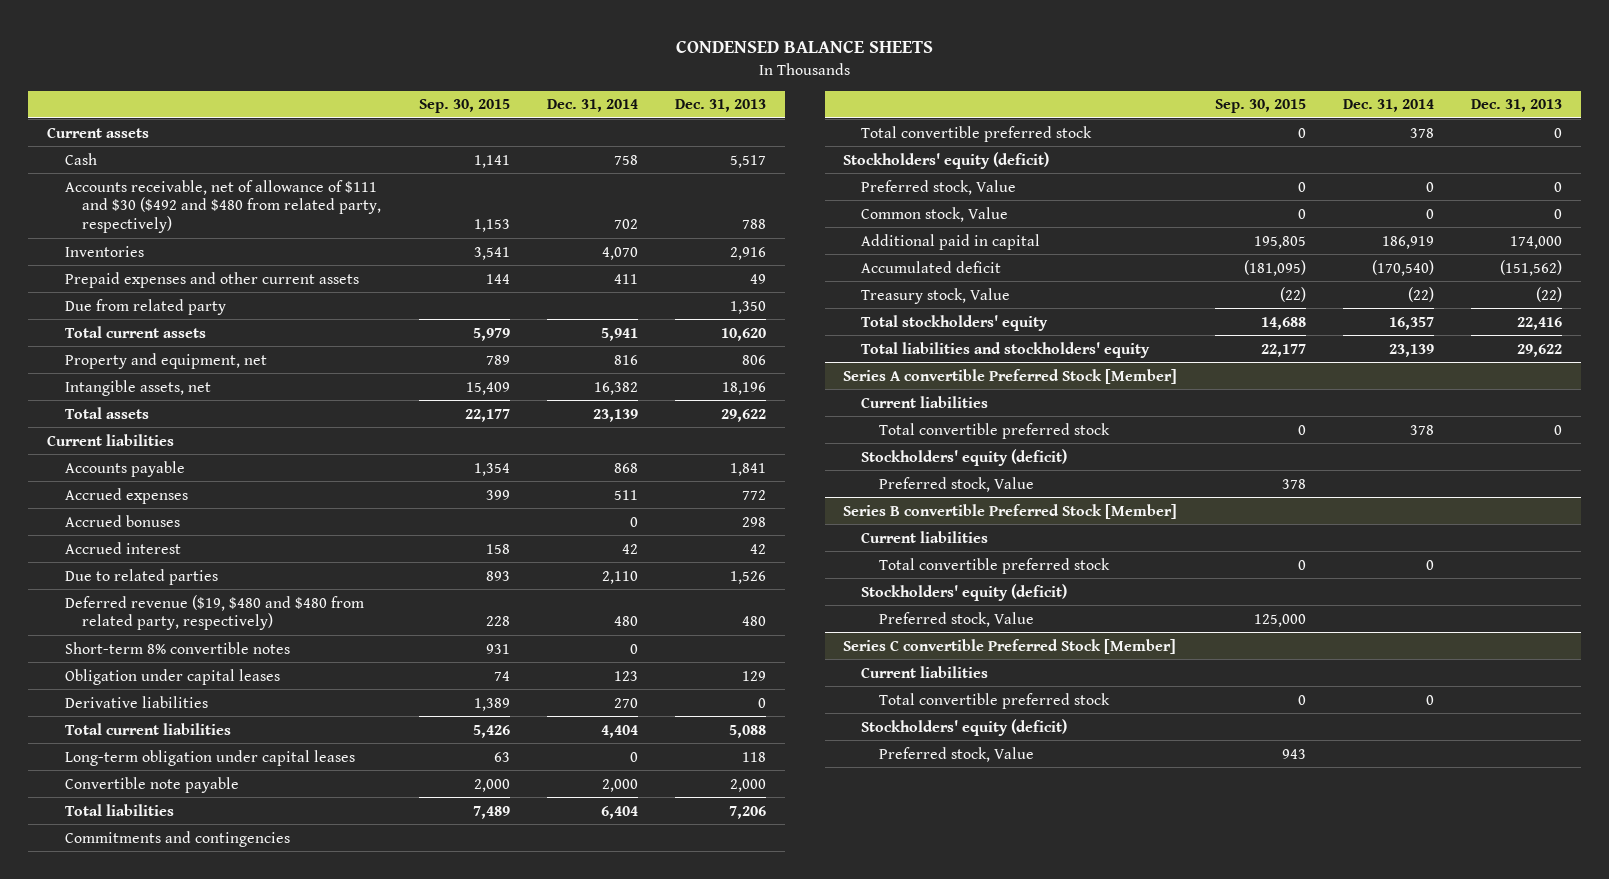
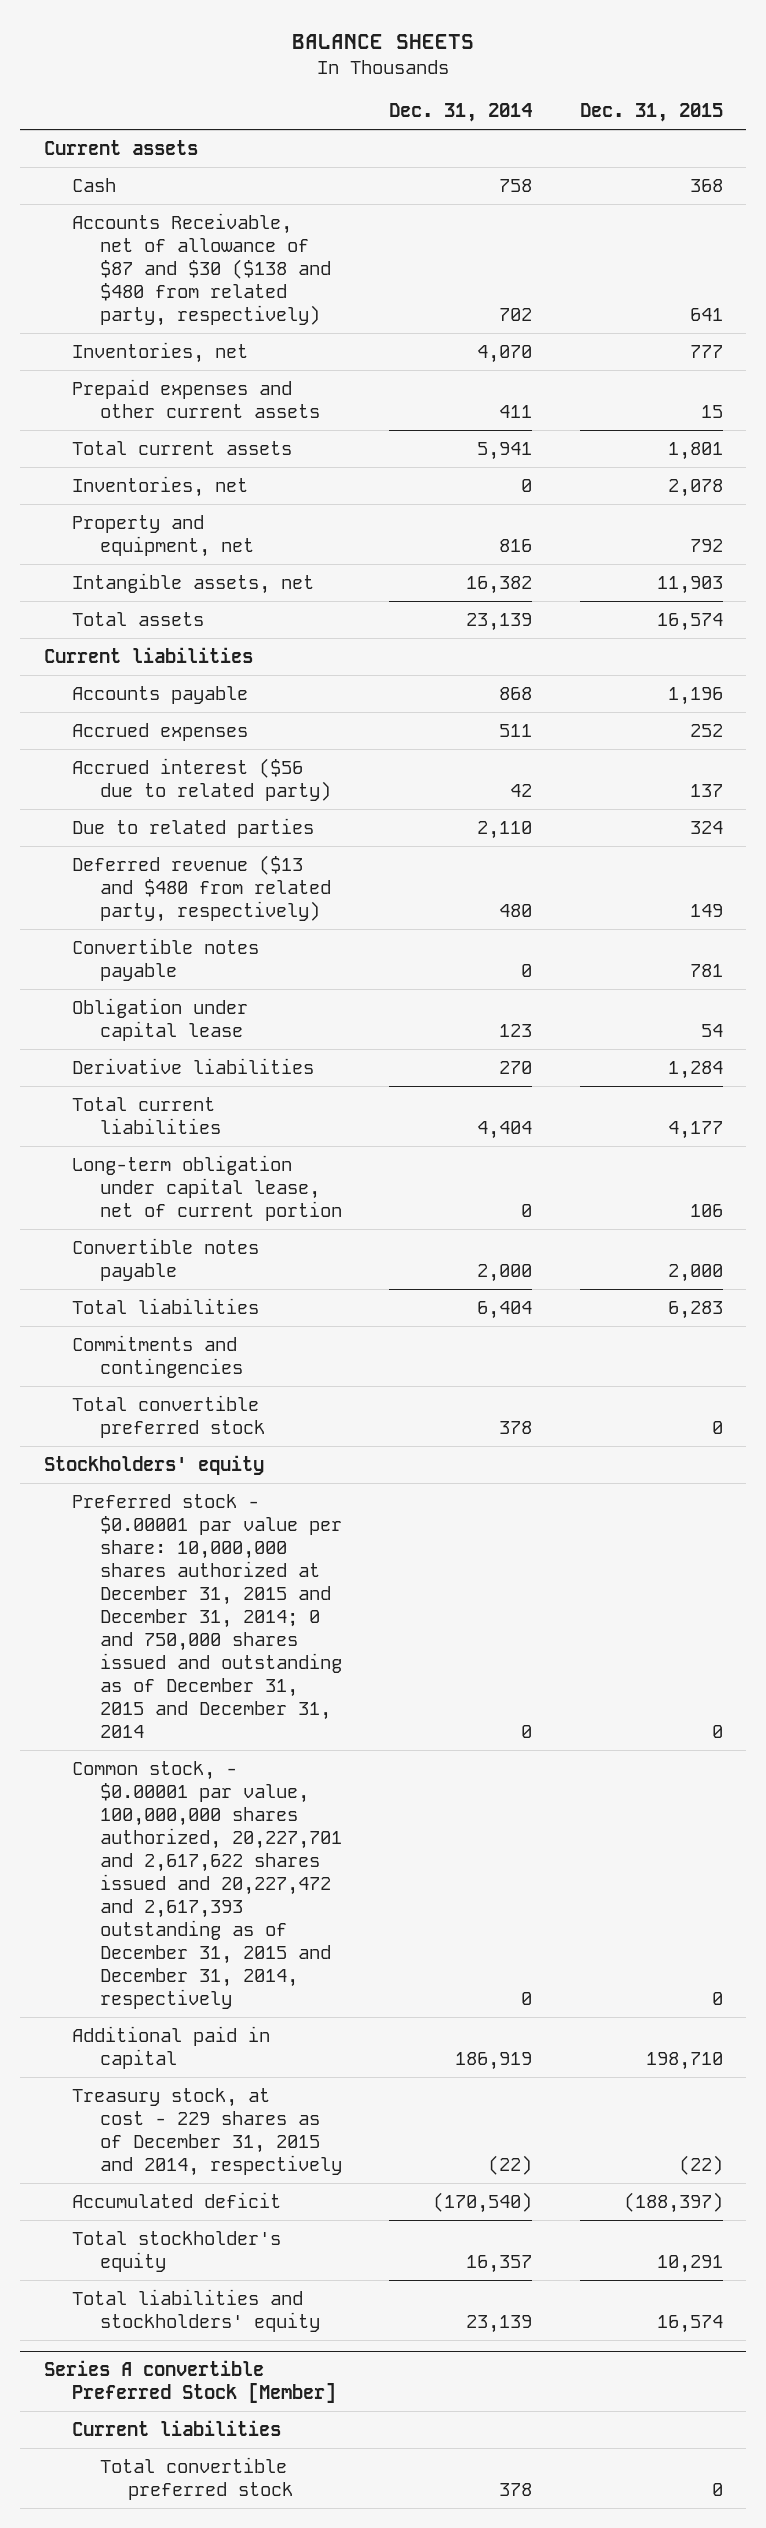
[675,40,933,54] CONDENSED BALANCE SHEETS -> [292,33,475,49] BALANCE SHEETS
[418,99,510,114] Sep. 30, 2015 -> none
[675,99,767,113] Dec. 31, 2013 -> none
none -> [579,103,723,123] Dec. 31, 2015
[64,179,382,234] Accounts receivable, net of allowance of $111 and $30 ($492 and $480 from related party, respectively) -> [71,212,332,327] Accounts Receivable, net of allowance of $87 and $30 ($138 and $480 from related party, respectively)
[64,245,144,257] Inventories -> [71,341,248,363] Inventories, net
[64,298,226,315] Due from related party -> none
none -> [71,475,248,497] Inventories, net
[64,514,180,527] Accrued bonuses -> none
[64,541,181,554] Accrued interest -> [71,757,332,801] Accrued interest ($56 due to related party)
[64,641,290,654] Short-term 8% convertible notes -> none
[64,594,364,631] Deferred revenue ($19, $480 and $480 from related party, respectively) -> [71,854,332,923] Deferred revenue ($13 and $480 from related party, respectively)
none -> [71,937,259,981] Convertible notes payable
[64,668,280,685] Obligation under capital leases -> [71,997,248,1041] Obligation under capital lease
[64,749,355,766] Long-term obligation under capital leases -> [71,1154,343,1222] Long-term obligation under capital lease, net of current portion
[64,776,239,793] Convertible note payable -> [71,1237,259,1281] Convertible notes payable
[843,151,1050,169] Stockholders' equity (deficit) -> [43,1454,264,1475] Stockholders' equity
[860,179,1016,195] Preferred stock, Value -> [71,1493,343,1739] Preferred stock - $0.00001 par value per share: 10,000,000 shares authorized at December 31, 2015 and December 31, 2014; 0 and 750,000 shares issued and outstanding as of December 31, 2015 and December 31, 2014
[860,206,1008,222] Common stock, Value -> [71,1760,343,2010] Common stock, - $0.00001 par value, 100,000,000 shares authorized, 20,227,701 and 2,617,622 shares issued and 20,227,472 and 2,617,393 outstanding as of December 31, 2015 and December 31, 2014, respectively
none -> [71,2087,343,2177] Treasury stock, at cost - 229 shares as of December 31, 2015 and 2014, respectively
[860,287,1010,304] Treasury stock, Value -> none
[860,314,1048,331] Total stockholders' equity -> [71,2230,281,2272] Total stockholder's equity
[860,448,1067,466] Stockholders' equity (deficit) -> none
[878,476,1034,492] Preferred stock, Value -> none
[843,503,1178,519] Series B convertible Preferred Stock [Member] -> none
[860,530,988,543] Current liabilities -> none
[878,557,1110,574] Total convertible preferred stock -> none
[860,583,1067,601] Stockholders' equity (deficit) -> none
[878,611,1034,627] Preferred stock, Value -> none
[843,638,1177,654] Series C convertible Preferred Stock [Member] -> none
[860,665,988,678] Current liabilities -> none
[878,692,1110,709] Total convertible preferred stock -> none
[860,718,1067,736] Stockholders' equity (deficit) -> none
[878,746,1034,762] Preferred stock, Value -> none

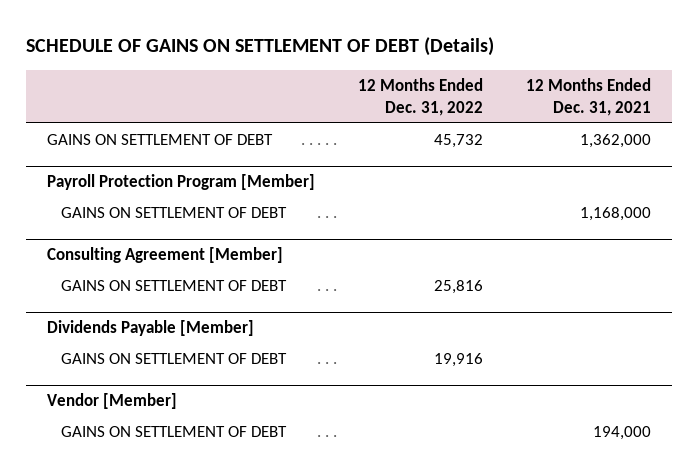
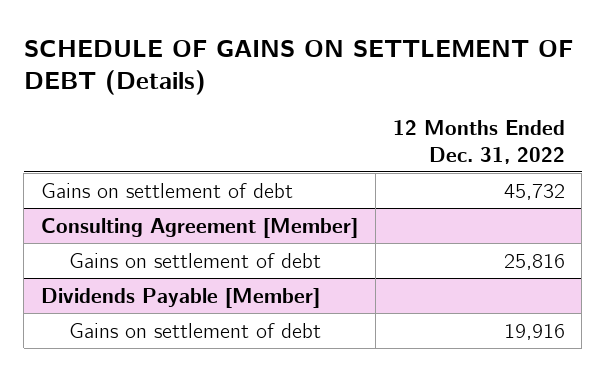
[525,77,651,116] 12 Months Ended Dec. 31, 2021 -> none
[47,174,316,191] Payroll Protection Program [Member] -> none
[60,207,287,219] GAINS ON SETTLEMENT OF DEBT -> none
[47,134,274,146] GAINS ON SETTLEMENT OF DEBT -> [41,182,294,198] Gains on settlement of debt
[60,280,287,292] GAINS ON SETTLEMENT OF DEBT -> [68,252,321,268] Gains on settlement of debt
[47,393,178,410] Vendor [Member] -> none
[60,426,287,438] GAINS ON SETTLEMENT OF DEBT -> none
[60,353,287,365] GAINS ON SETTLEMENT OF DEBT -> [68,322,321,338] Gains on settlement of debt

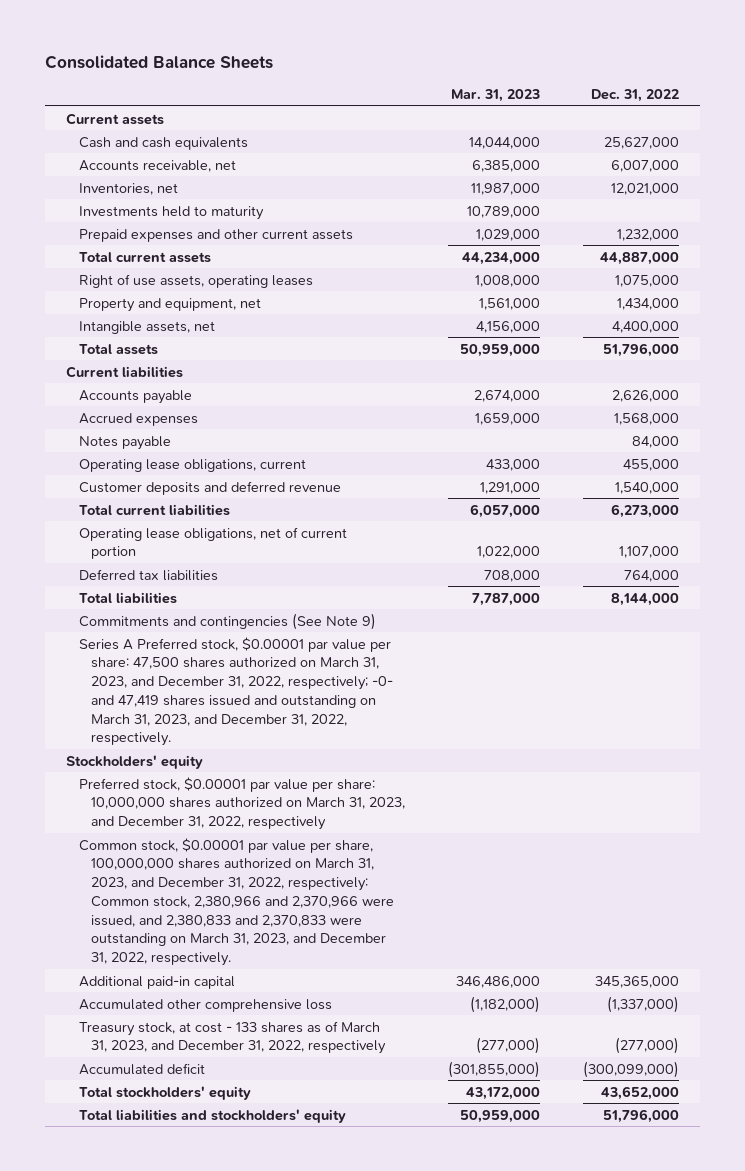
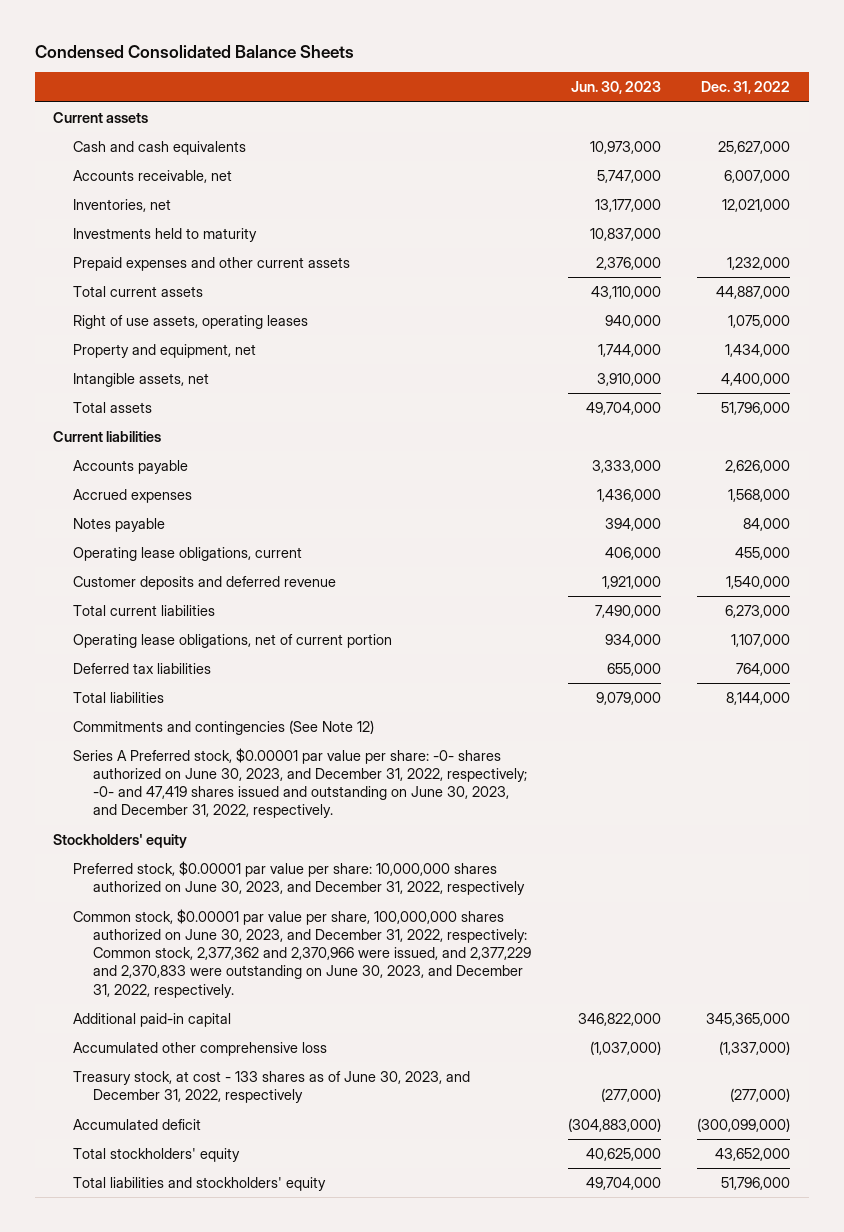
[45,54,274,69] Consolidated Balance Sheets -> [34,44,354,58] Condensed Consolidated Balance Sheets
[451,89,541,103] Mar. 31, 2023 -> none
none -> [570,81,661,95] Jun. 30, 2023
[78,612,376,630] Commitments and contingencies (See Note 9) -> [73,720,375,736] Commitments and contingencies (See Note 12)
[78,636,394,747] Series A Preferred stock, $0.00001 par value per share: 47,500 shares authorized on March 31, 2023, and December 31, 2022, respectively; -0- and 47,419 shares issued and outstanding on March 31, 2023, and December 31, 2022, respectively. -> [73,748,527,819] Series A Preferred stock, $0.00001 par value per share: -0- shares authorized on June 30, 2023, and December 31, 2022, respectively; -0- and 47,419 shares issued and outstanding on June 30, 2023, and December 31, 2022, respectively.
[78,776,406,831] Preferred stock, $0.00001 par value per share: 10,000,000 shares authorized on March 31, 2023, and December 31, 2022, respectively -> [73,861,525,896] Preferred stock, $0.00001 par value per share: 10,000,000 shares authorized on June 30, 2023, and December 31, 2022, respectively
[78,837,395,967] Common stock, $0.00001 par value per share, 100,000,000 shares authorized on March 31, 2023, and December 31, 2022, respectively: Common stock, 2,380,966 and 2,370,966 were issued, and 2,380,833 and 2,370,833 were outstanding on March 31, 2023, and December 31, 2022, respectively. -> [73,909,531,998] Common stock, $0.00001 par value per share, 100,000,000 shares authorized on June 30, 2023, and December 31, 2022, respectively: Common stock, 2,377,362 and 2,370,966 were issued, and 2,377,229 and 2,370,833 were outstanding on June 30, 2023, and December 31, 2022, respectively.
[78,1020,387,1055] Treasury stock, at cost - 133 shares as of March 31, 2023, and December 31, 2022, respectively -> [73,1071,471,1104] Treasury stock, at cost - 133 shares as of June 30, 2023, and December 31, 2022, respectively

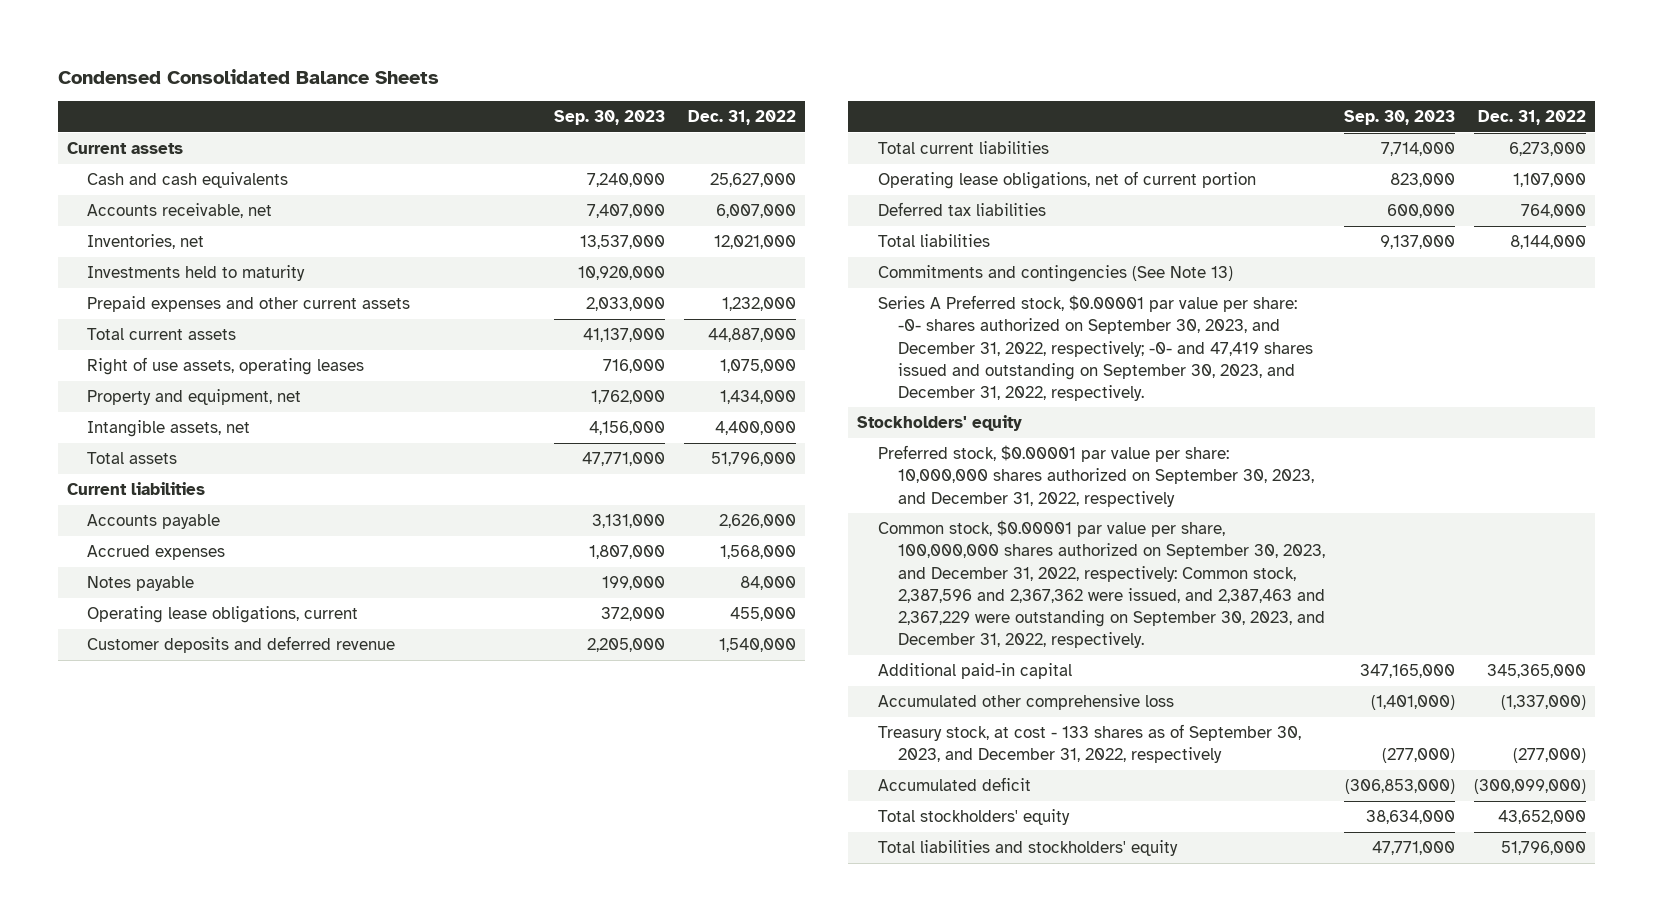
[570,81,661,95] Jun. 30, 2023 -> none
none -> [553,110,665,126] Sep. 30, 2023
[73,720,375,736] Commitments and contingencies (See Note 12) -> [877,265,1233,283] Commitments and contingencies (See Note 13)
[73,748,527,819] Series A Preferred stock, $0.00001 par value per share: -0- shares authorized on June 30, 2023, and December 31, 2022, respectively; -0- and 47,419 shares issued and outstanding on June 30, 2023, and December 31, 2022, respectively. -> [877,295,1313,401] Series A Preferred stock, $0.00001 par value per share: -0- shares authorized on September 30, 2023, and December 31, 2022, respectively; -0- and 47,419 shares issued and outstanding on September 30, 2023, and December 31, 2022, respectively.
[73,861,525,896] Preferred stock, $0.00001 par value per share: 10,000,000 shares authorized on June 30, 2023, and December 31, 2022, respectively -> [877,445,1314,507] Preferred stock, $0.00001 par value per share: 10,000,000 shares authorized on September 30, 2023, and December 31, 2022, respectively
[73,909,531,998] Common stock, $0.00001 par value per share, 100,000,000 shares authorized on June 30, 2023, and December 31, 2022, respectively: Common stock, 2,377,362 and 2,370,966 were issued, and 2,377,229 and 2,370,833 were outstanding on June 30, 2023, and December 31, 2022, respectively. -> [877,520,1325,649] Common stock, $0.00001 par value per share, 100,000,000 shares authorized on September 30, 2023, and December 31, 2022, respectively: Common stock, 2,387,596 and 2,367,362 were issued, and 2,387,463 and 2,367,229 were outstanding on September 30, 2023, and December 31, 2022, respectively.
[73,1071,471,1104] Treasury stock, at cost - 133 shares as of June 30, 2023, and December 31, 2022, respectively -> [877,724,1301,764] Treasury stock, at cost - 133 shares as of September 30, 2023, and December 31, 2022, respectively

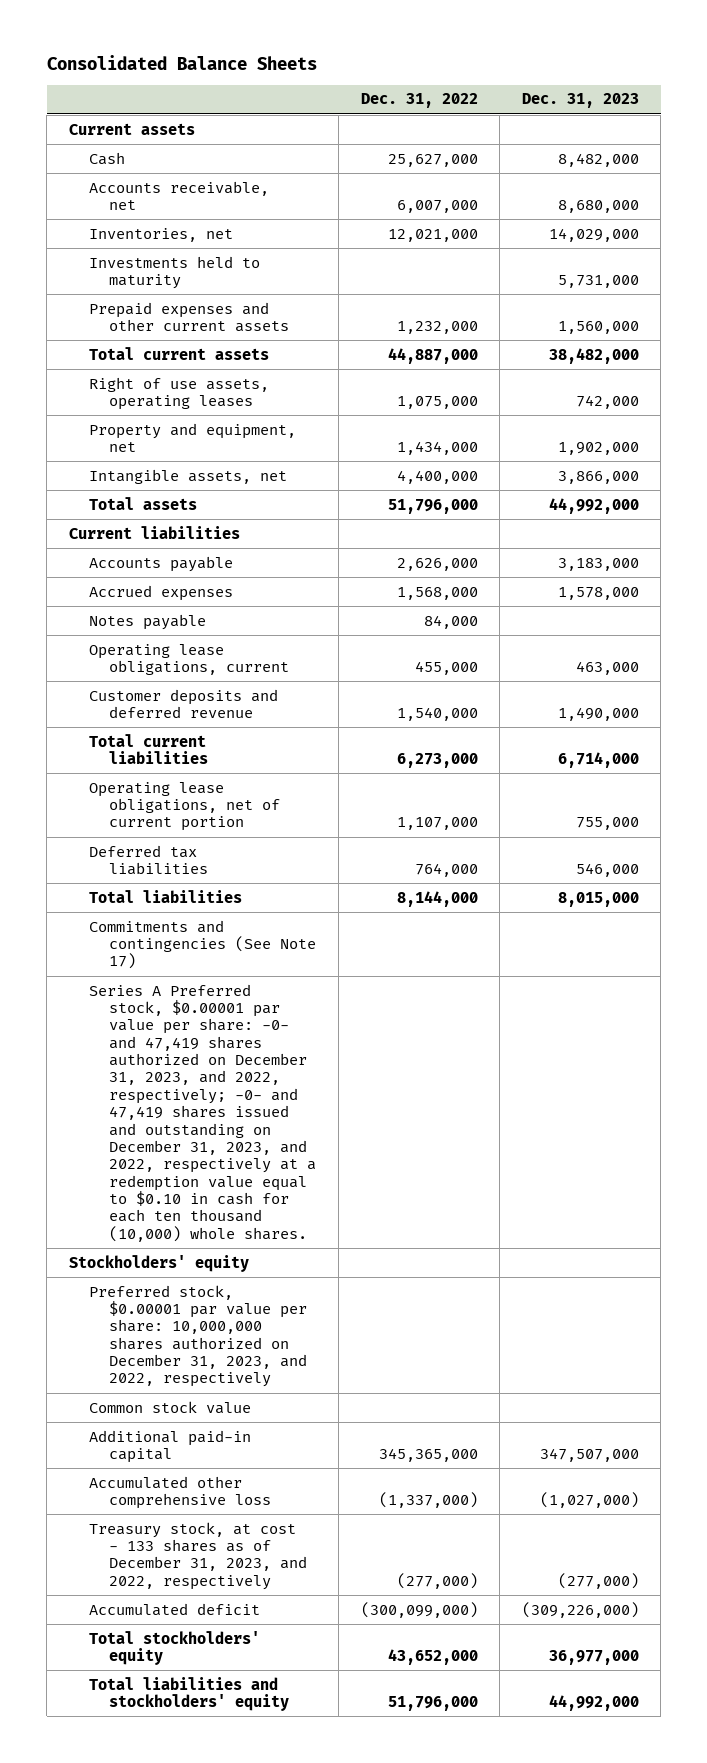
[57,69,439,85] Condensed Consolidated Balance Sheets -> [46,54,317,70] Consolidated Balance Sheets
[553,110,665,126] Sep. 30, 2023 -> none
none -> [521,93,639,109] Dec. 31, 2023
[87,172,289,189] Cash and cash equivalents -> [89,151,126,165] Cash
[877,265,1233,283] Commitments and contingencies (See Note 13) -> [89,919,317,970] Commitments and contingencies (See Note 17)
[877,295,1313,401] Series A Preferred stock, $0.00001 par value per share: -0- shares authorized on September 30, 2023, and December 31, 2022, respectively; -0- and 47,419 shares issued and outstanding on September 30, 2023, and December 31, 2022, respectively. -> [89,983,317,1242] Series A Preferred stock, $0.00001 par value per share: -0- and 47,419 shares authorized on December 31, 2023, and 2022, respectively; -0- and 47,419 shares issued and outstanding on December 31, 2023, and 2022, respectively at a redemption value equal to $0.10 in cash for each ten thousand (10,000) whole shares.
[877,445,1314,507] Preferred stock, $0.00001 par value per share: 10,000,000 shares authorized on September 30, 2023, and December 31, 2022, respectively -> [89,1284,308,1388] Preferred stock, $0.00001 par value per share: 10,000,000 shares authorized on December 31, 2023, and 2022, respectively
[877,520,1325,649] Common stock, $0.00001 par value per share, 100,000,000 shares authorized on September 30, 2023, and December 31, 2022, respectively: Common stock, 2,387,596 and 2,367,362 were issued, and 2,387,463 and 2,367,229 were outstanding on September 30, 2023, and December 31, 2022, respectively. -> [89,1400,252,1414] Common stock value
[877,724,1301,764] Treasury stock, at cost - 133 shares as of September 30, 2023, and December 31, 2022, respectively -> [89,1521,308,1590] Treasury stock, at cost - 133 shares as of December 31, 2023, and 2022, respectively

